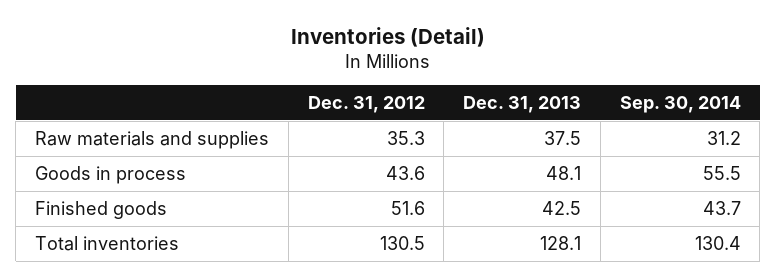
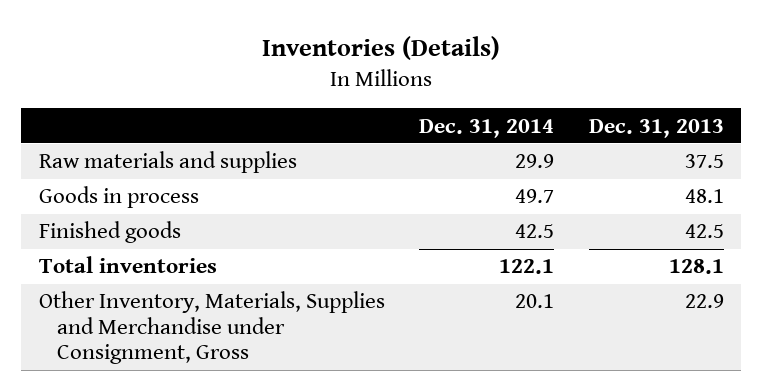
[290,26,485,47] Inventories (Detail) -> [262,36,501,61] Inventories (Details)
[307,96,425,114] Dec. 31, 2012 -> none
[619,96,741,114] Sep. 30, 2014 -> none
none -> [419,118,555,138] Dec. 31, 2014
none -> [38,291,385,365] Other Inventory, Materials, Supplies and Merchandise under Consignment, Gross

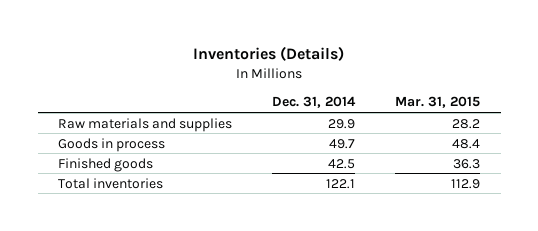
[589,118,725,138] Dec. 31, 2013 -> none
none -> [395,96,481,109] Mar. 31, 2015
[38,291,385,365] Other Inventory, Materials, Supplies and Merchandise under Consignment, Gross -> none

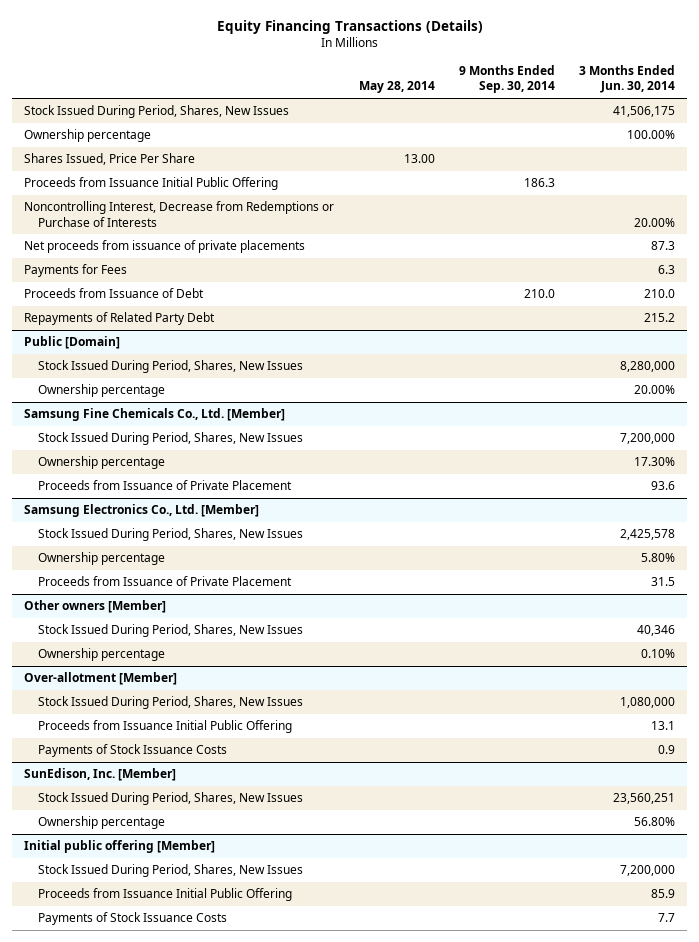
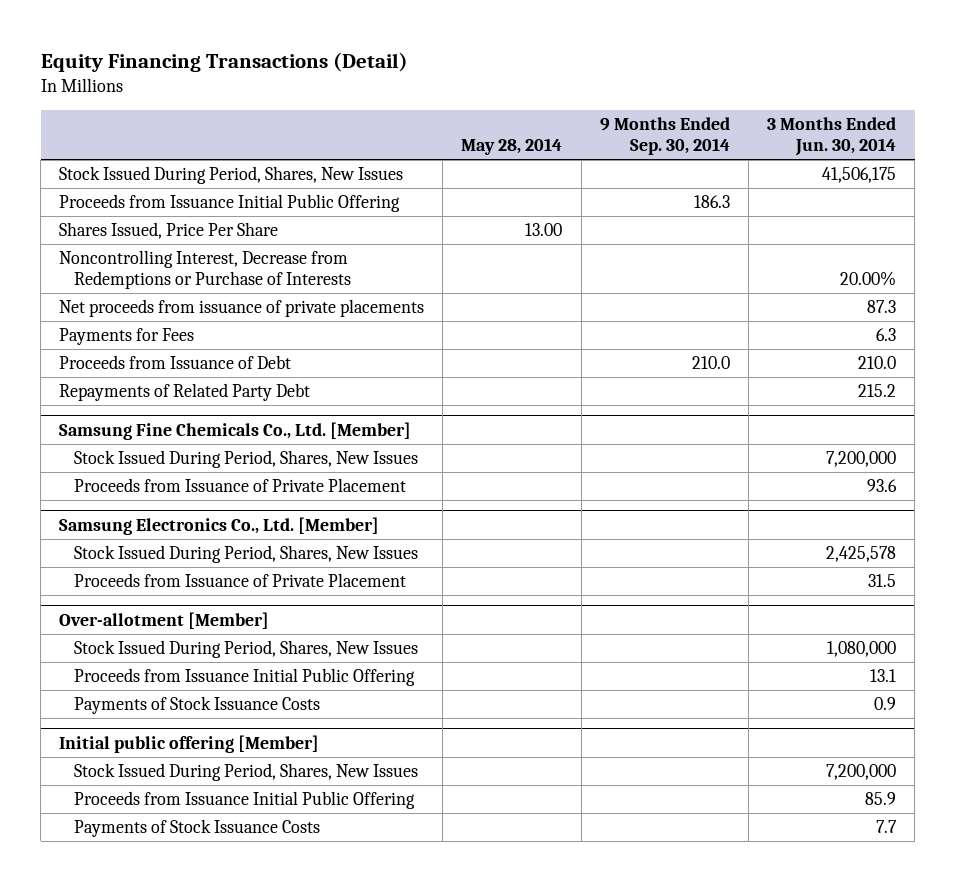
[216,19,483,34] Equity Financing Transactions (Details) -> [40,52,408,73] Equity Financing Transactions (Detail)
[24,129,152,143] Ownership percentage -> none
[24,153,196,166] Shares Issued, Price Per Share -> [59,222,279,240] Shares Issued, Price Per Share
[24,336,121,350] Public [Domain] -> none
[37,360,303,374] Stock Issued During Period, Shares, New Issues -> none
[37,384,165,398] Ownership percentage -> none
[37,456,165,470] Ownership percentage -> none
[37,552,165,566] Ownership percentage -> none
[24,600,167,614] Other owners [Member] -> none
[37,624,303,638] Stock Issued During Period, Shares, New Issues -> none
[37,648,165,662] Ownership percentage -> none
[24,768,177,782] SunEdison, Inc. [Member] -> none
[37,792,303,806] Stock Issued During Period, Shares, New Issues -> none
[37,816,165,830] Ownership percentage -> none

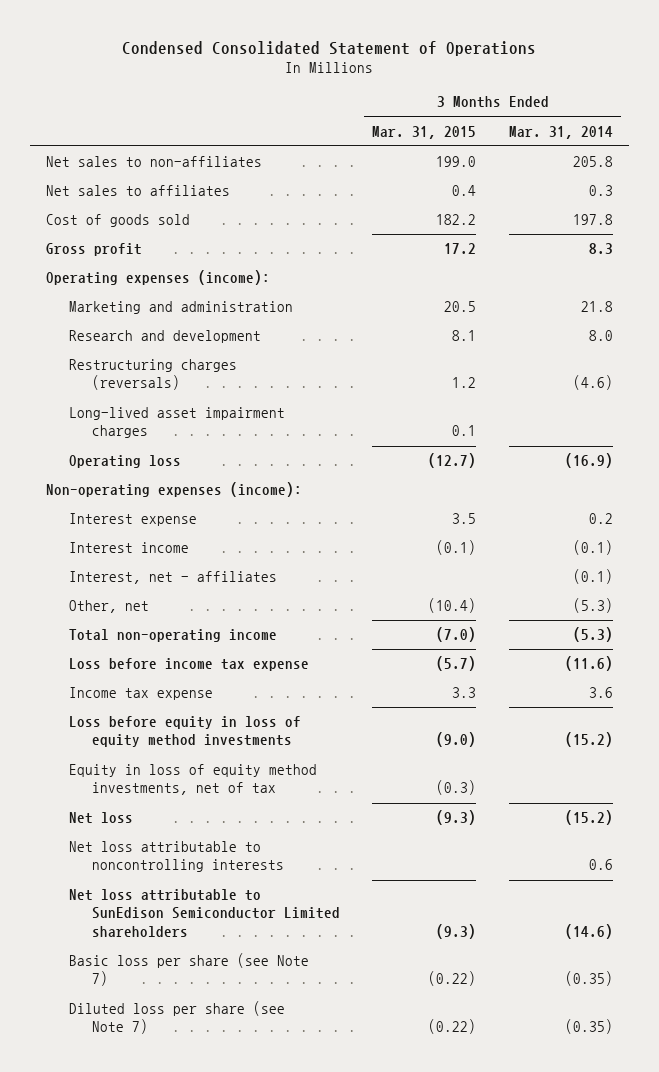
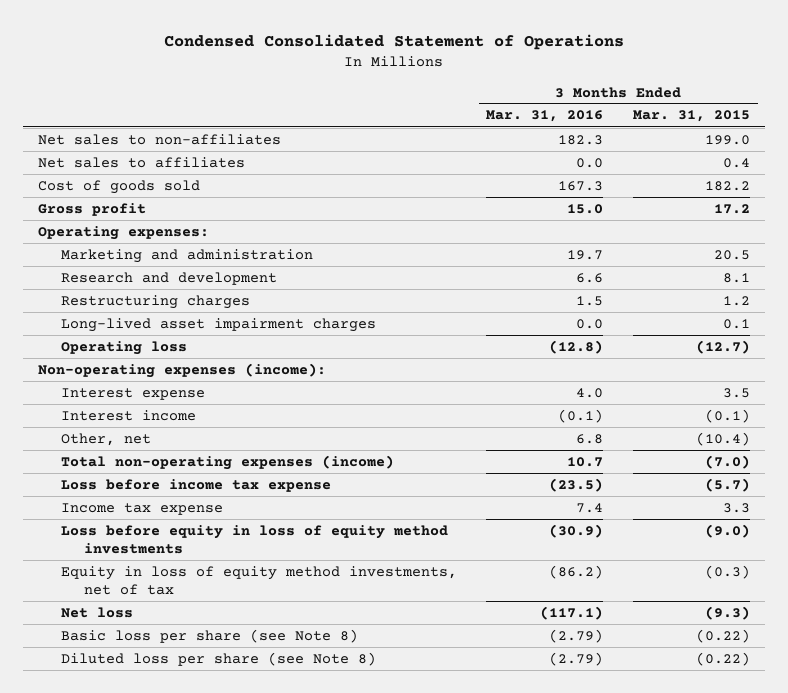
[508,125,613,139] Mar. 31, 2014 -> none
none -> [486,110,604,123] Mar. 31, 2016
[46,270,271,286] Operating expenses (income): -> [37,225,209,240] Operating expenses:
[69,359,238,391] Restructuring charges (reversals) -> [60,294,250,309] Restructuring charges
[69,571,278,585] Interest, net - affiliates -> none
[69,629,278,643] Total non-operating income -> [60,454,394,470] Total non-operating expenses (income)
[69,841,285,873] Net loss attributable to noncontrolling interests -> none
[69,889,341,937] Net loss attributable to SunEdison Semiconductor Limited shareholders -> none
[69,953,310,987] Basic loss per share (see Note 7) -> [60,628,358,643] Basic loss per share (see Note 8)
[69,1001,286,1035] Diluted loss per share (see Note 7) -> [60,651,376,666] Diluted loss per share (see Note 8)

